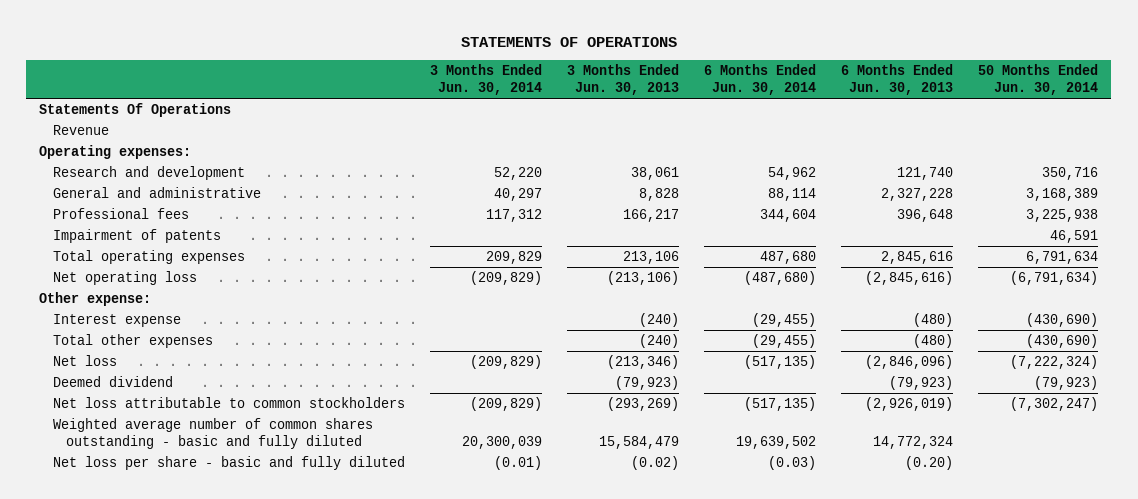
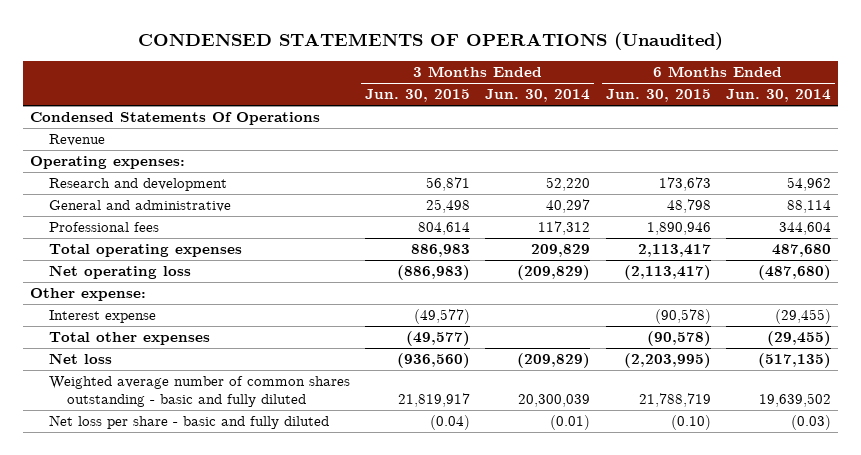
[460,37,677,48] STATEMENTS OF OPERATIONS -> [137,32,723,51] CONDENSED STATEMENTS OF OPERATIONS (Unaudited)
[566,64,679,96] 3 Months Ended Jun. 30, 2013 -> none
[841,64,954,96] 6 Months Ended Jun. 30, 2013 -> none
[978,64,1099,96] 50 Months Ended Jun. 30, 2014 -> none
none -> [364,89,470,103] Jun. 30, 2015
none -> [605,89,711,103] Jun. 30, 2015
[39,102,232,117] Statements Of Operations -> [30,112,321,126] Condensed Statements Of Operations
[52,228,221,243] Impairment of patents -> none
[52,375,173,387] Deemed dividend -> none
[52,396,405,408] Net loss attributable to common stockholders -> none

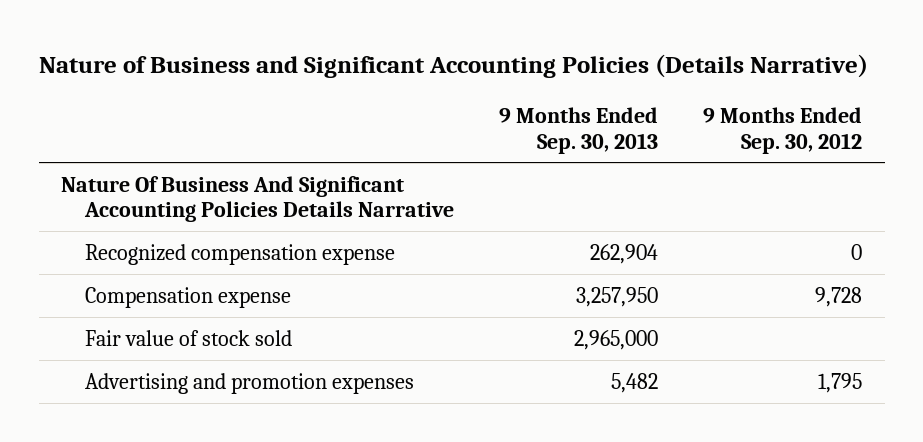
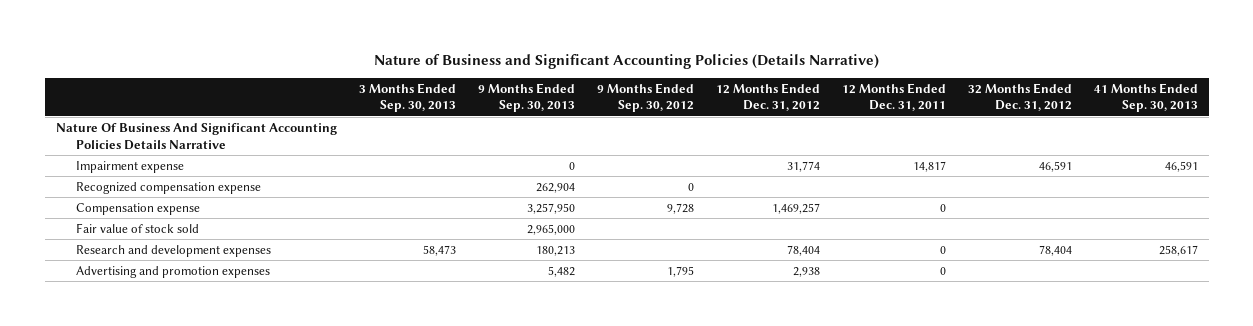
none -> [358,82,456,113] 3 Months Ended Sep. 30, 2013
none -> [715,82,820,112] 12 Months Ended Dec. 31, 2012
none -> [841,82,946,112] 12 Months Ended Dec. 31, 2011
none -> [967,82,1072,112] 32 Months Ended Dec. 31, 2012
none -> [1093,82,1198,113] 41 Months Ended Sep. 30, 2013
none -> [76,160,185,173] Impairment expense
none -> [76,244,272,257] Research and development expenses

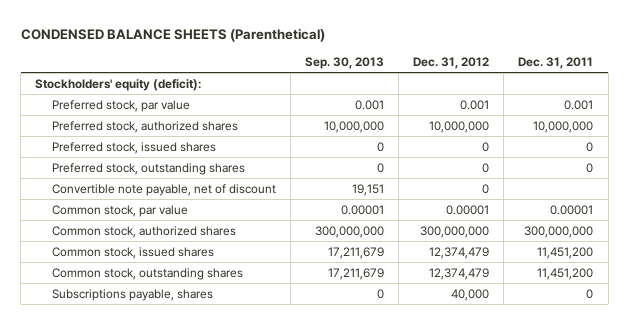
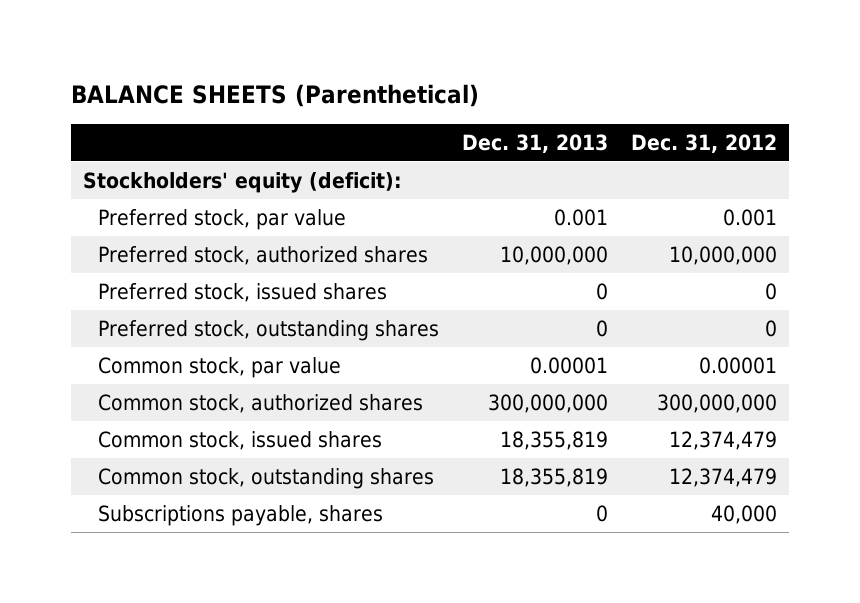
[20,28,325,43] CONDENSED BALANCE SHEETS (Parenthetical) -> [71,84,480,108] BALANCE SHEETS (Parenthetical)
[304,56,384,69] Sep. 30, 2013 -> none
[518,56,594,69] Dec. 31, 2011 -> none
none -> [462,133,609,153] Dec. 31, 2013
[51,183,276,196] Convertible note payable, net of discount -> none

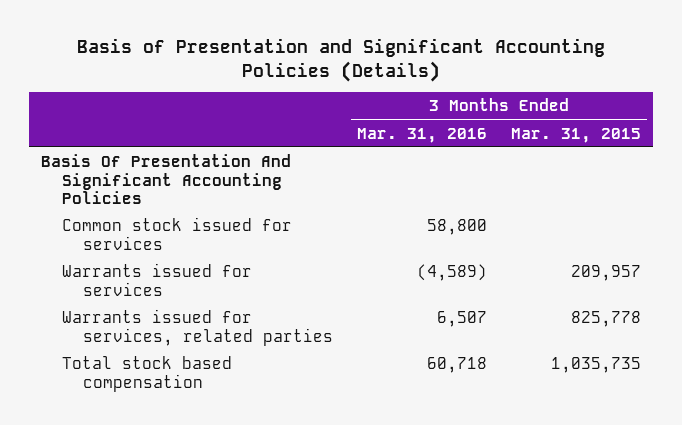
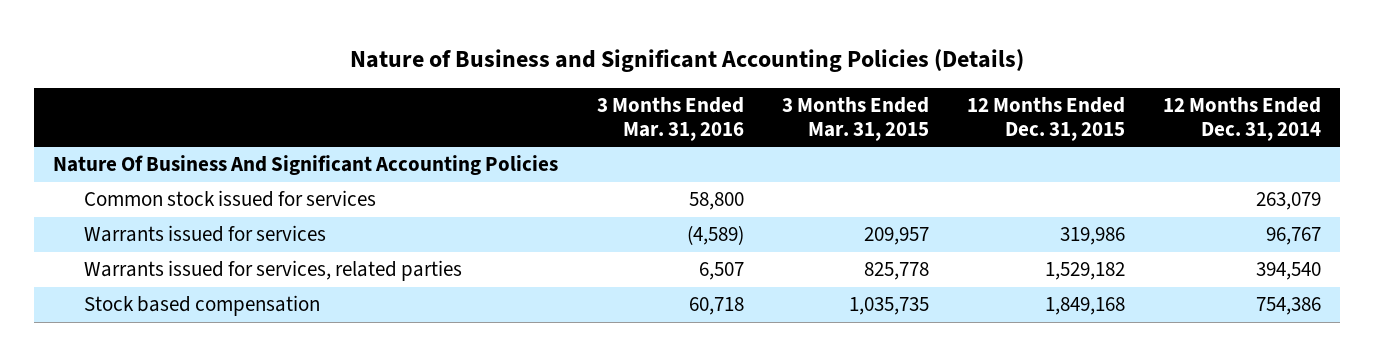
[76,37,605,82] Basis of Presentation and Significant Accounting Policies (Details) -> [350,48,1025,72] Nature of Business and Significant Accounting Policies (Details)
none -> [966,96,1125,142] 12 Months Ended Dec. 31, 2015
none -> [1163,96,1322,142] 12 Months Ended Dec. 31, 2014
[40,154,291,205] Basis Of Presentation And Significant Accounting Policies -> [53,155,559,176] Nature Of Business And Significant Accounting Policies
[61,356,232,392] Total stock based compensation -> [83,295,320,317] Stock based compensation

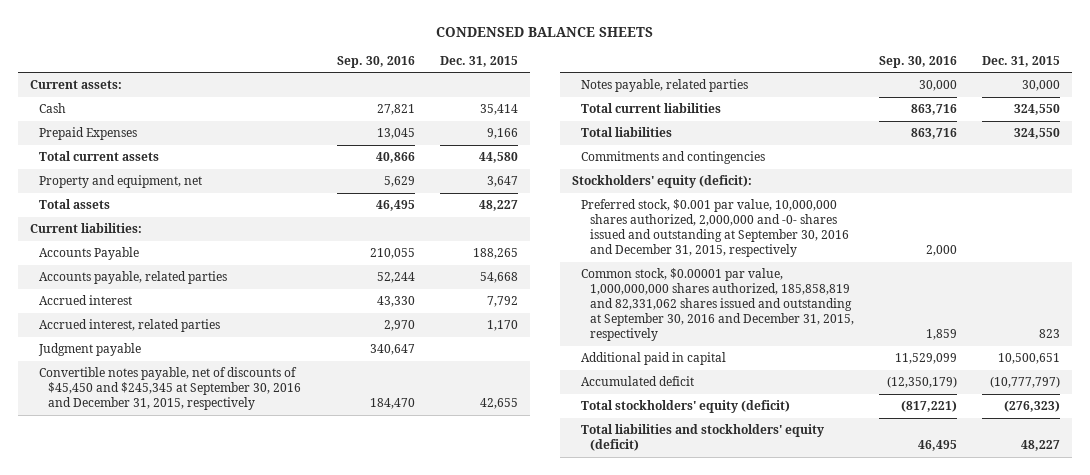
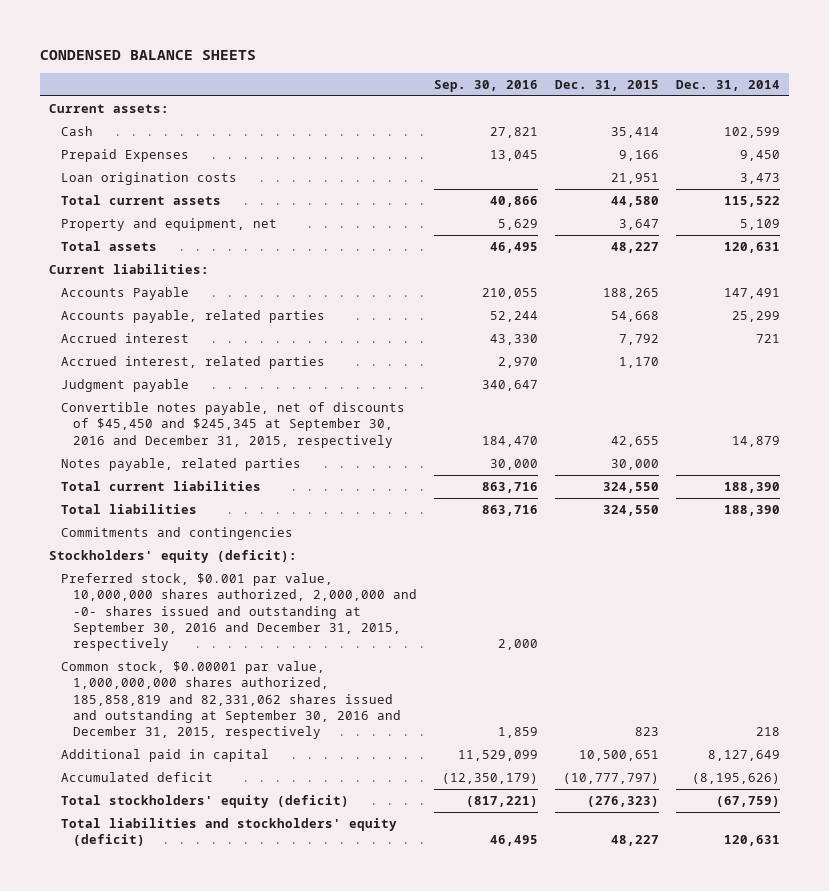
none -> [676,79,781,91] Dec. 31, 2014
none -> [61,172,238,186] Loan origination costs

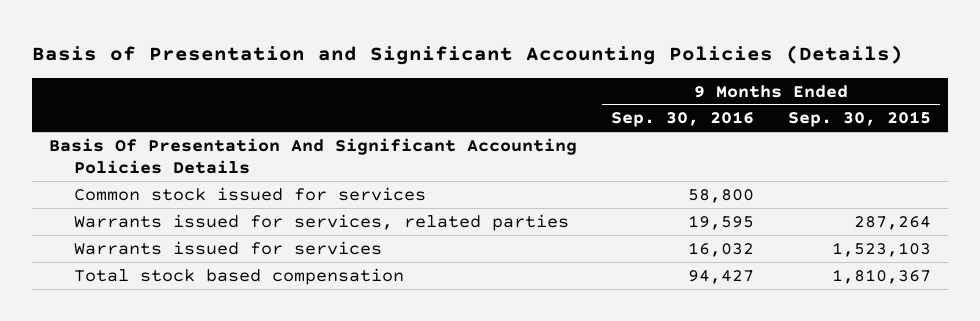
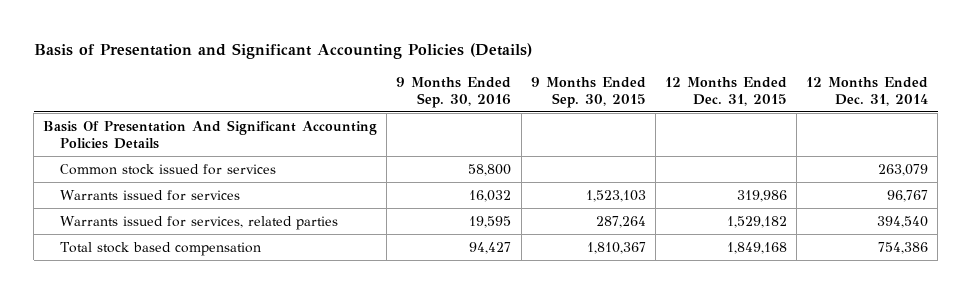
none -> [664,76,787,106] 12 Months Ended Dec. 31, 2015
none -> [805,76,928,106] 12 Months Ended Dec. 31, 2014
[74,213,570,231] Warrants issued for services, related parties -> [60,215,339,230] Warrants issued for services, related parties

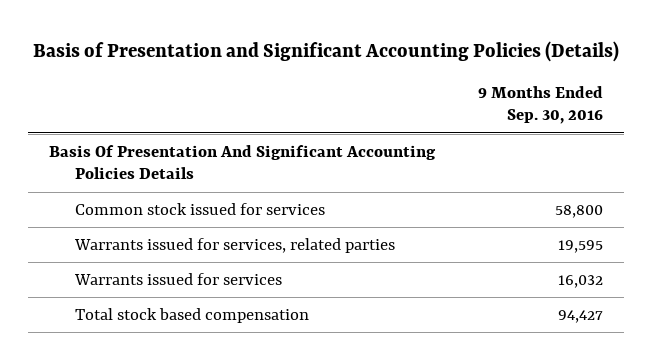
[530,76,646,108] 9 Months Ended Sep. 30, 2015 -> none
[664,76,787,106] 12 Months Ended Dec. 31, 2015 -> none
[805,76,928,106] 12 Months Ended Dec. 31, 2014 -> none
[60,189,241,201] Warrants issued for services -> [74,272,283,285] Warrants issued for services

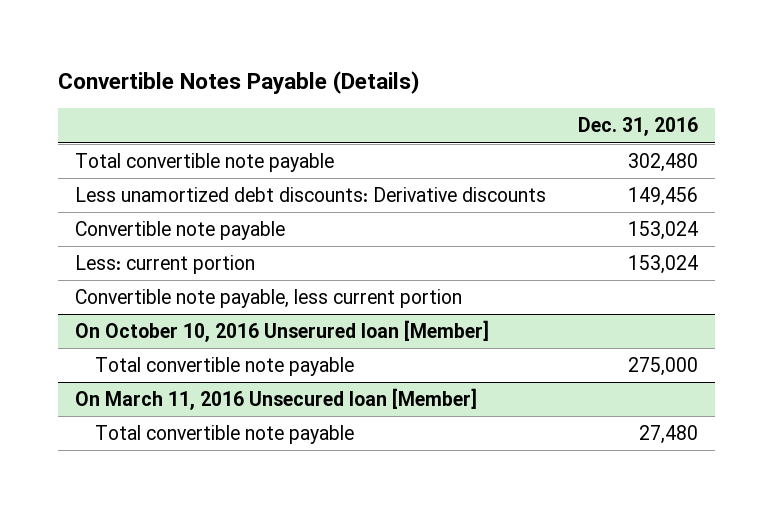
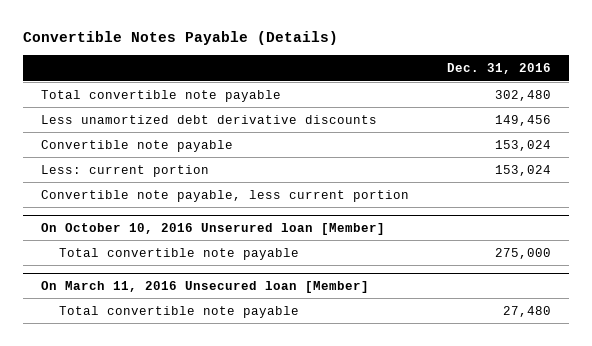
[74,187,546,203] Less unamortized debt discounts: Derivative discounts -> [41,114,378,124] Less unamortized debt derivative discounts

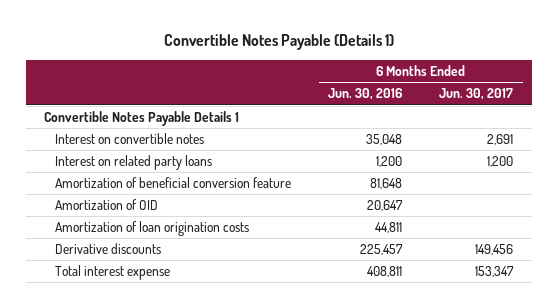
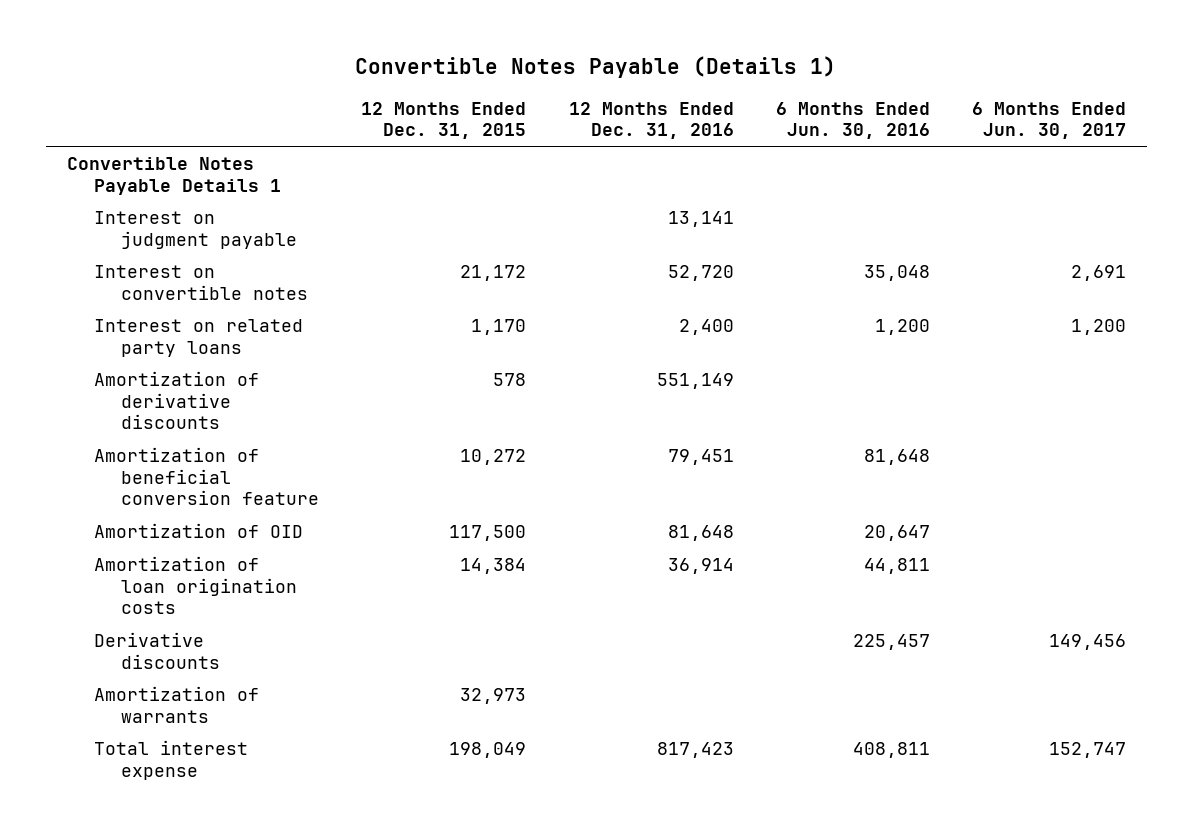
none -> [361,101,527,140] 12 Months Ended Dec. 31, 2015
none -> [568,101,734,140] 12 Months Ended Dec. 31, 2016
none -> [94,210,298,249] Interest on judgment payable
none -> [94,370,260,430] Amortization of derivative discounts
none -> [94,685,260,723] Amortization of warrants
[475,266,515,278] 153,347 -> [1048,741,1126,758] 152,747

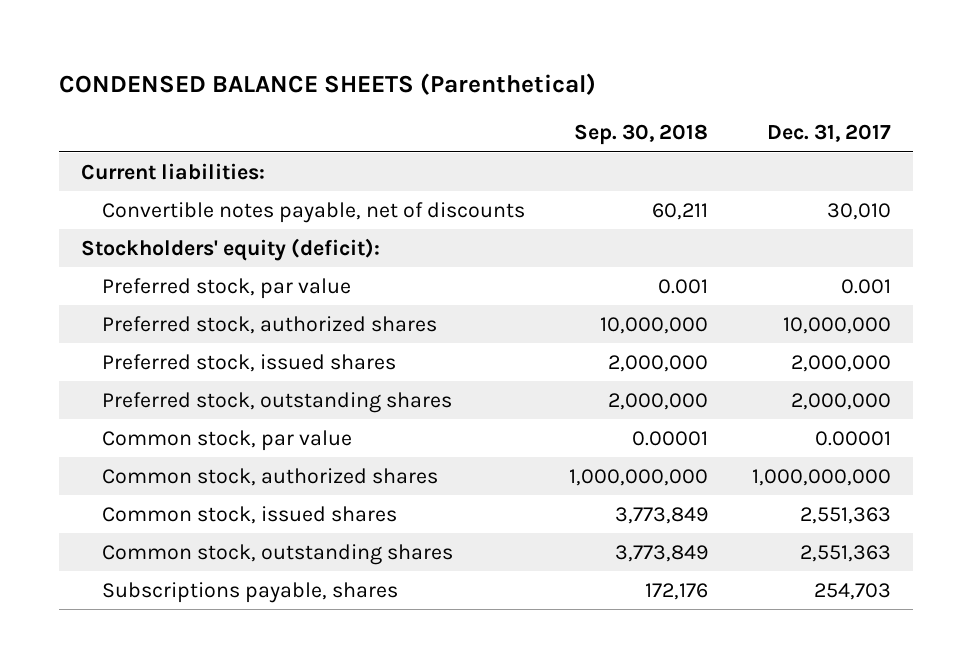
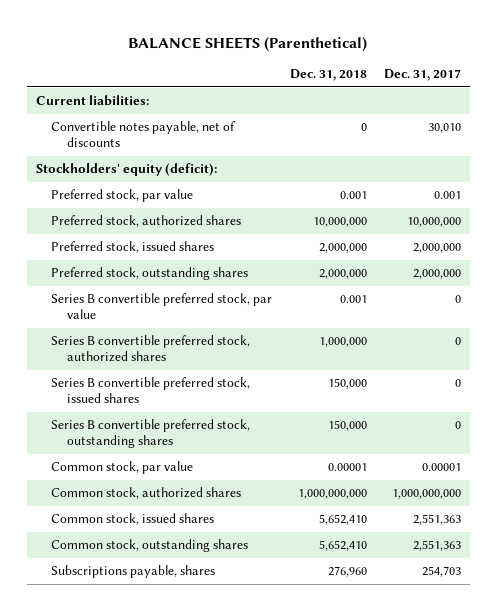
[58,73,596,96] CONDENSED BALANCE SHEETS (Parenthetical) -> [128,36,368,52] BALANCE SHEETS (Parenthetical)
[573,124,708,146] Sep. 30, 2018 -> none
none -> [289,68,367,81] Dec. 31, 2018
none -> [51,293,273,320] Series B convertible preferred stock, par value
none -> [51,335,251,363] Series B convertible preferred stock, authorized shares
none -> [51,377,251,404] Series B convertible preferred stock, issued shares
none -> [51,419,251,449] Series B convertible preferred stock, outstanding shares

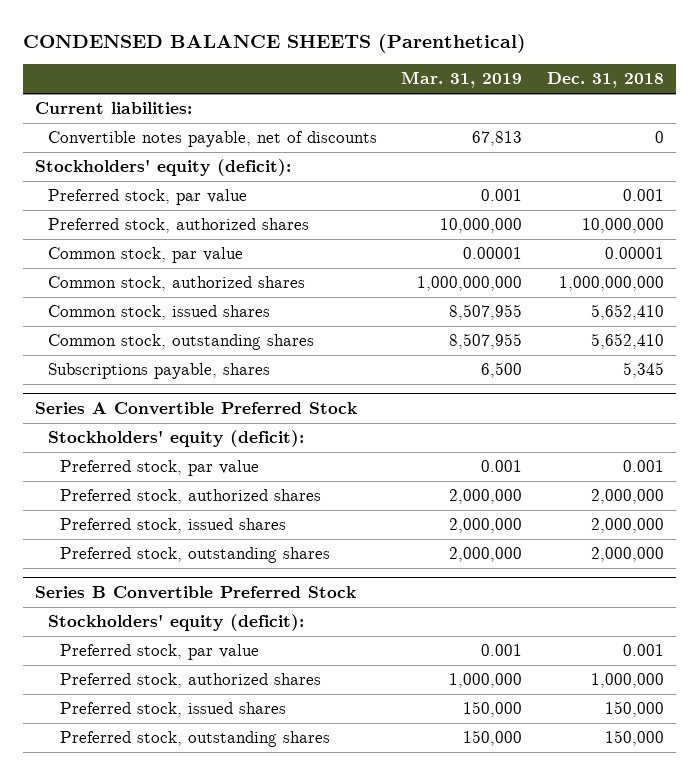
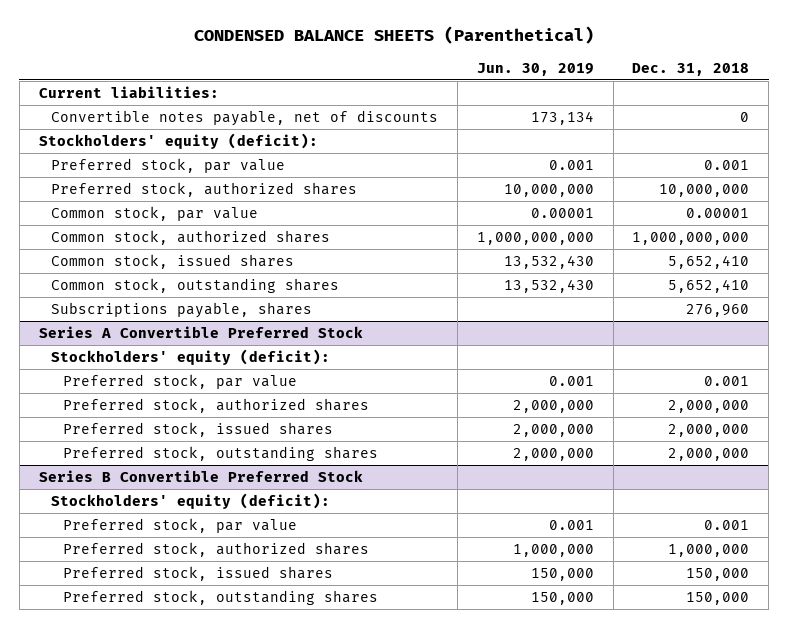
[401,71,523,89] Mar. 31, 2019 -> none
none -> [476,62,594,76] Jun. 30, 2019
[622,362,664,379] 5,345 -> [686,304,750,318] 276,960

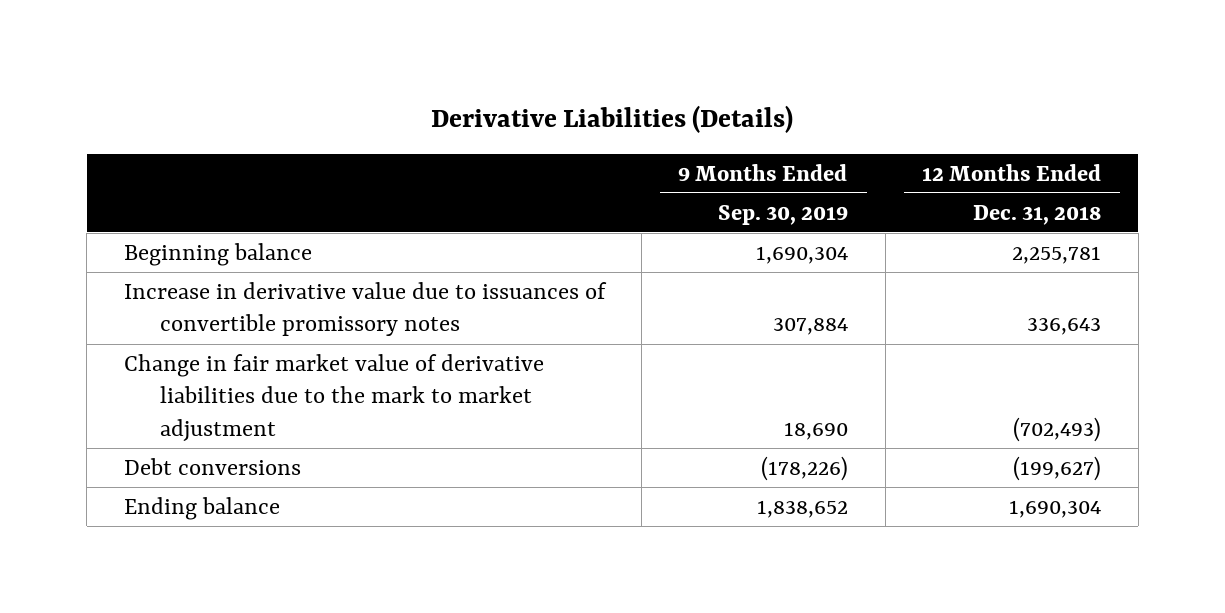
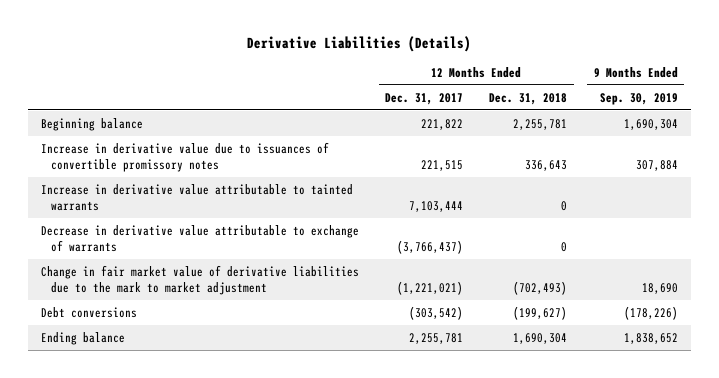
none -> [385,92,464,105] Dec. 31, 2017
none -> [41,183,354,211] Increase in derivative value attributable to tainted warrants
none -> [41,224,360,252] Decrease in derivative value attributable to exchange of warrants

